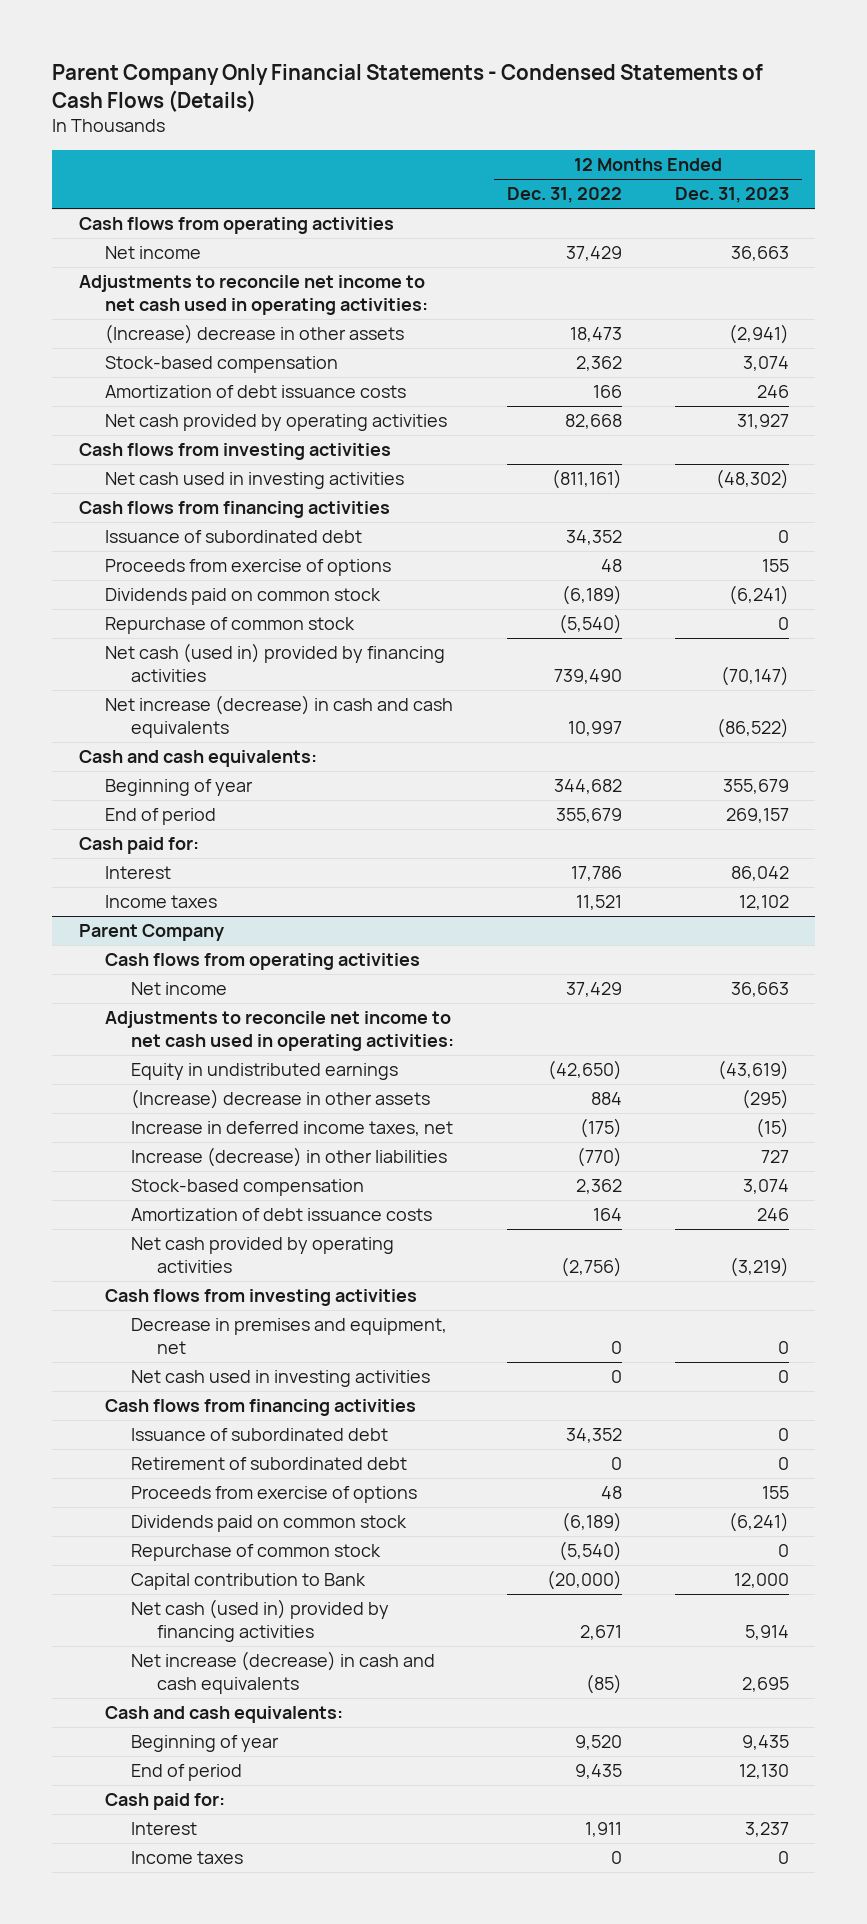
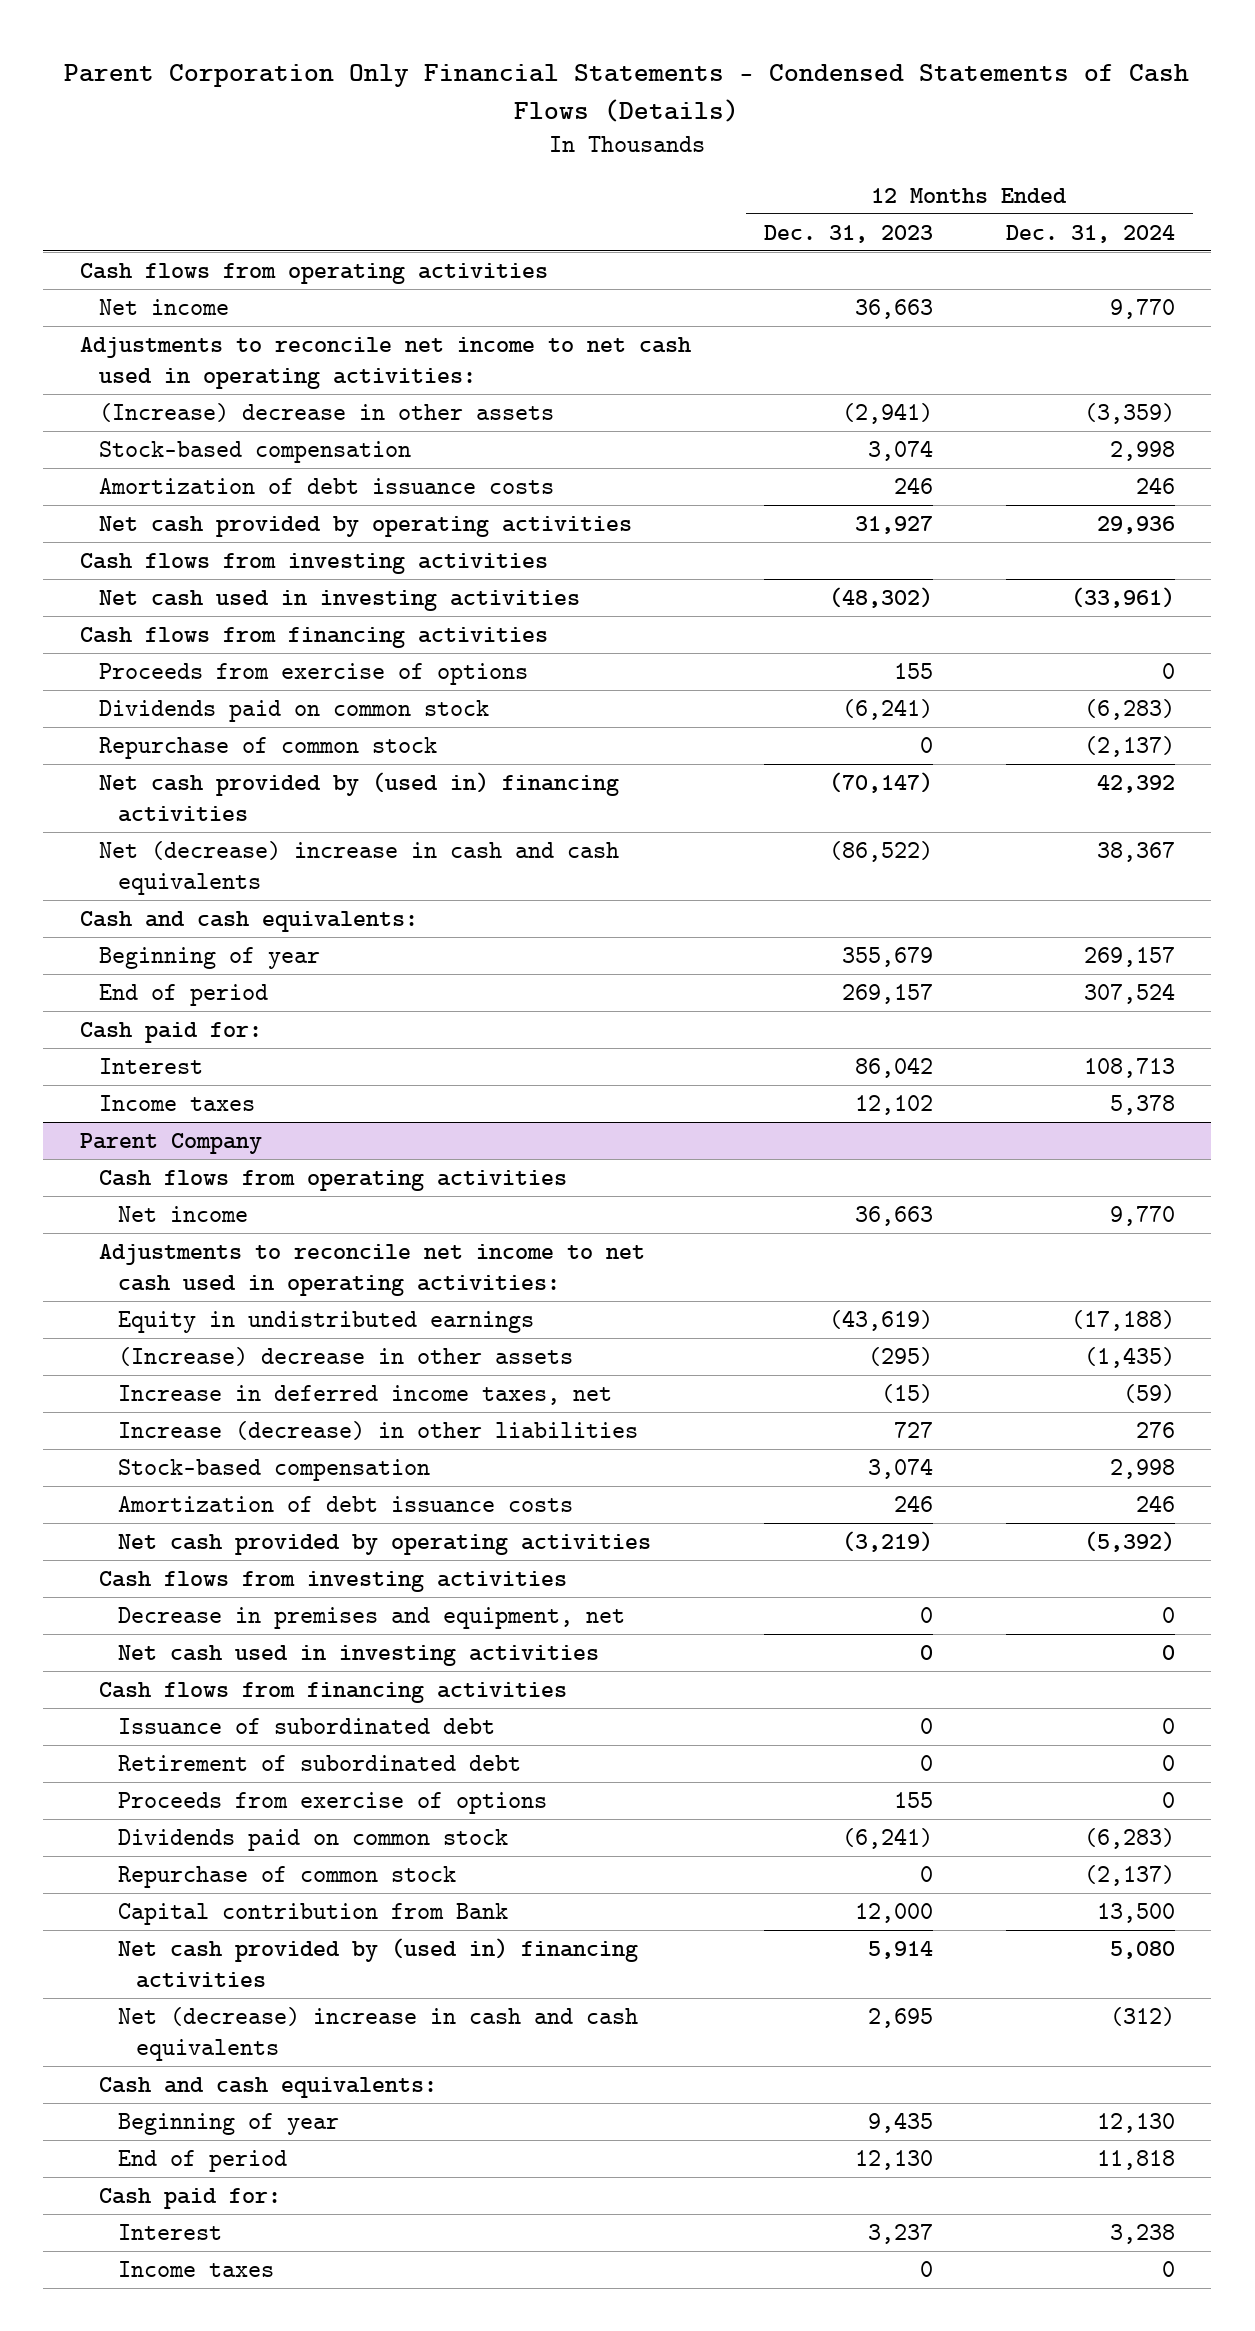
[51,63,763,112] Parent Company Only Financial Statements - Condensed Statements of Cash Flows (Details) -> [64,64,1190,123] Parent Corporation Only Financial Statements - Condensed Statements of Cash Flows (Details)
[506,187,622,204] Dec. 31, 2022 -> none
none -> [1005,224,1175,243] Dec. 31, 2024
[104,530,362,544] Issuance of subordinated debt -> none
[104,643,445,683] Net cash (used in) provided by financing activities -> [98,772,619,823] Net cash provided by (used in) financing activities
[104,695,453,739] Net increase (decrease) in cash and cash equivalents -> [98,841,619,896] Net (decrease) increase in cash and cash equivalents
[130,1573,366,1591] Capital contribution to Bank -> [117,1903,508,1926] Capital contribution from Bank
[130,1599,389,1643] Net cash (used in) provided by financing activities -> [117,1938,638,1989] Net cash provided by (used in) financing activities
[130,1651,435,1695] Net increase (decrease) in cash and cash equivalents -> [117,2007,638,2062] Net (decrease) increase in cash and cash equivalents

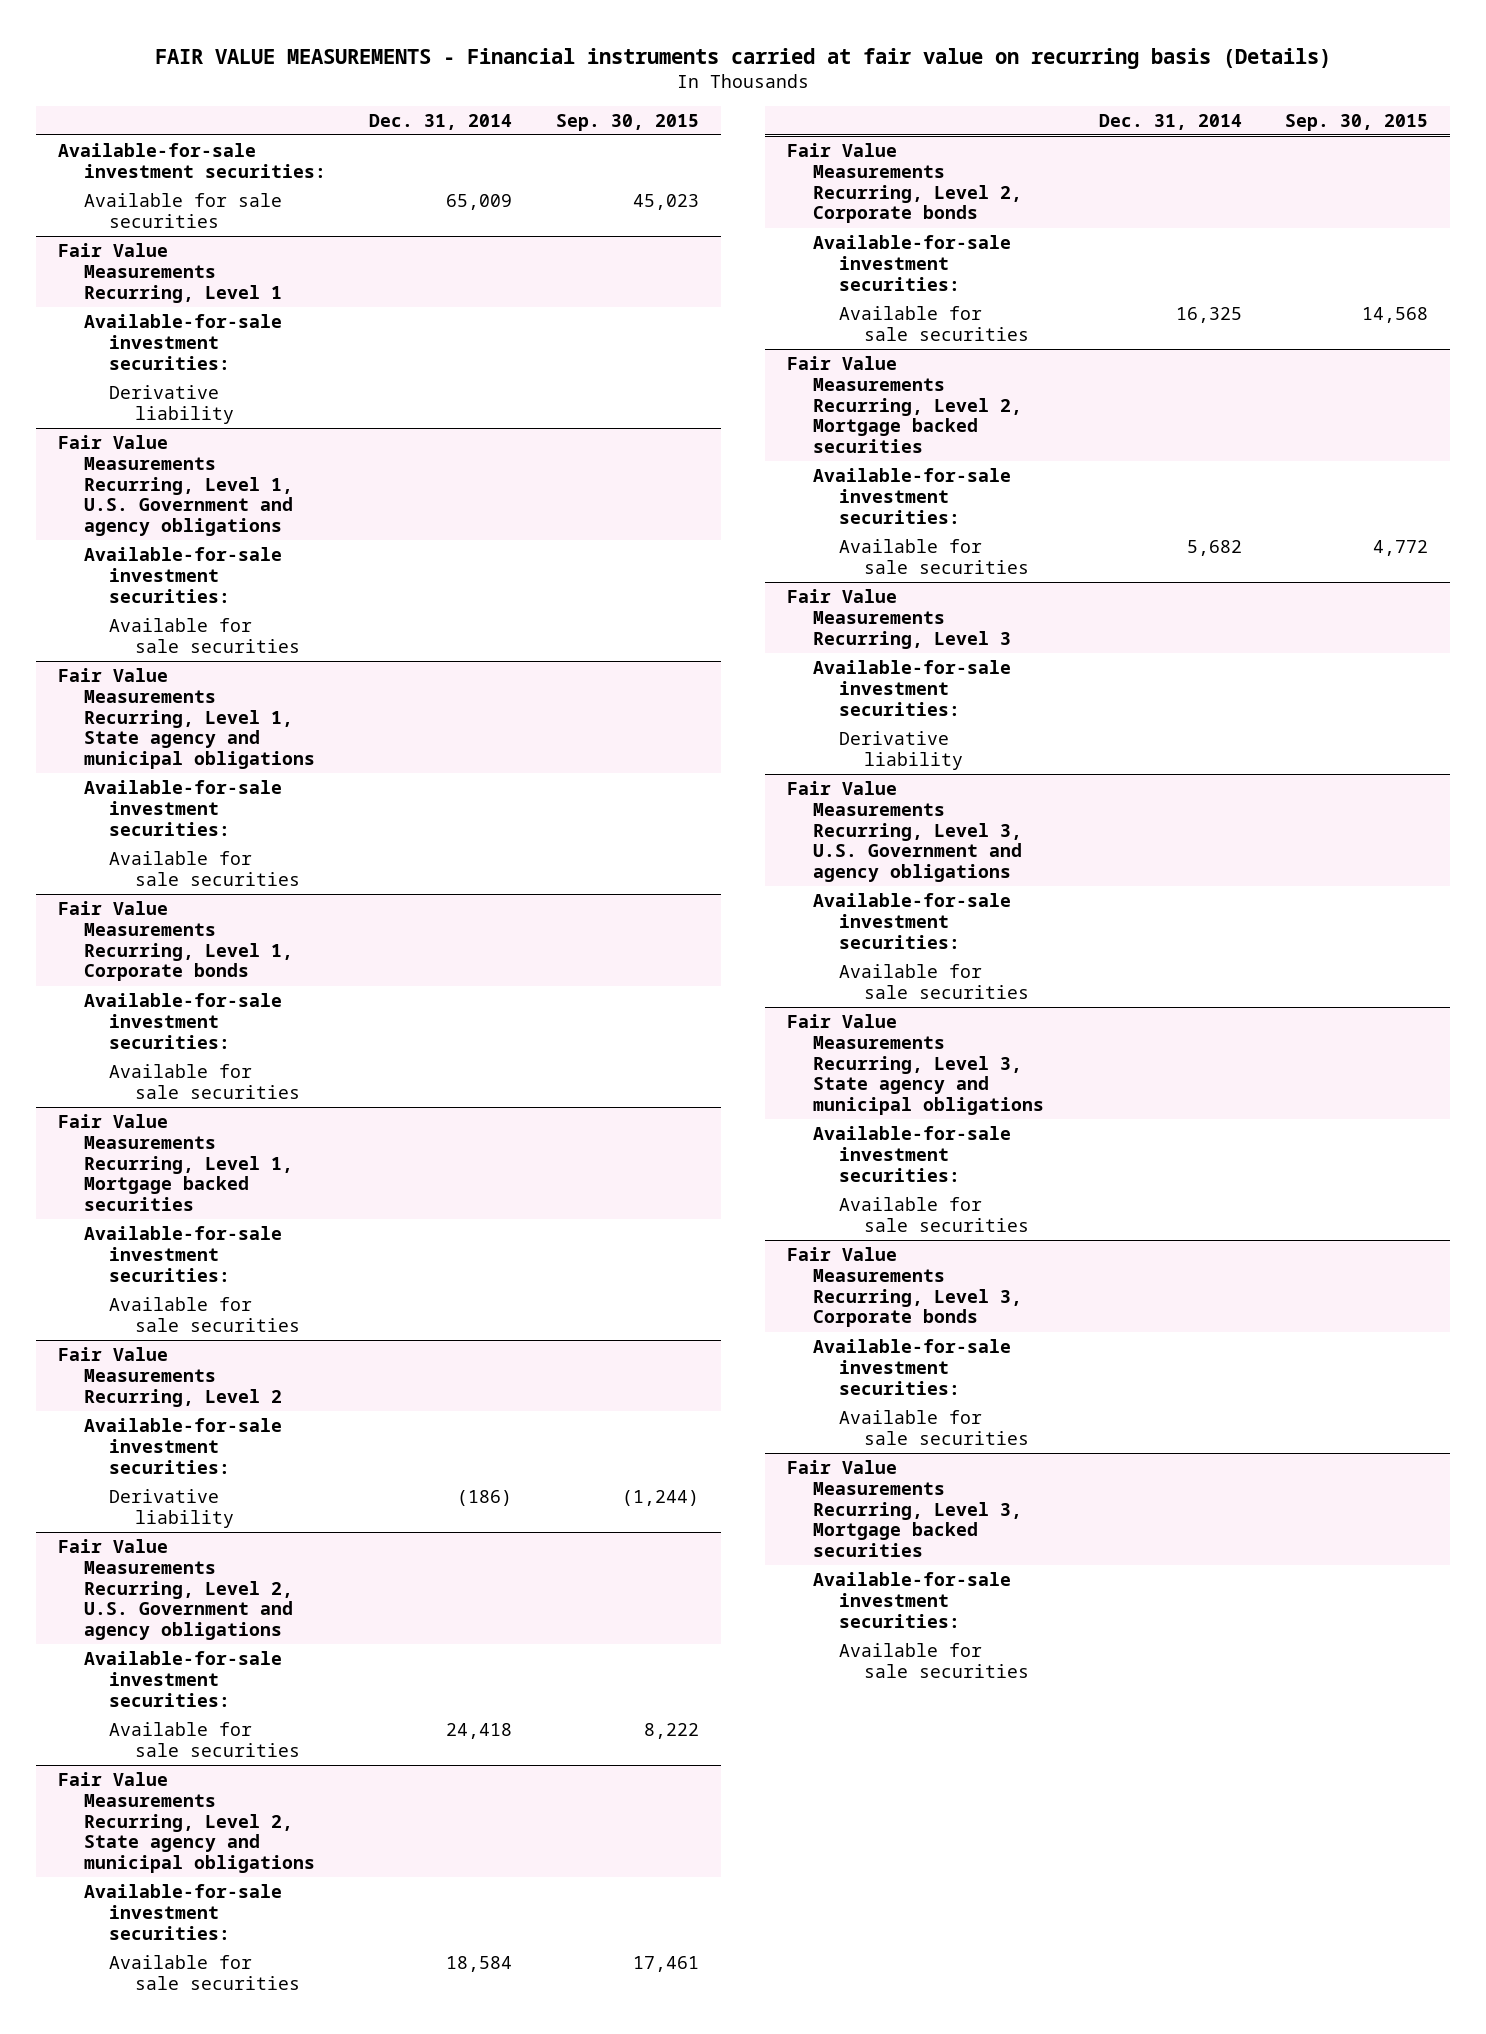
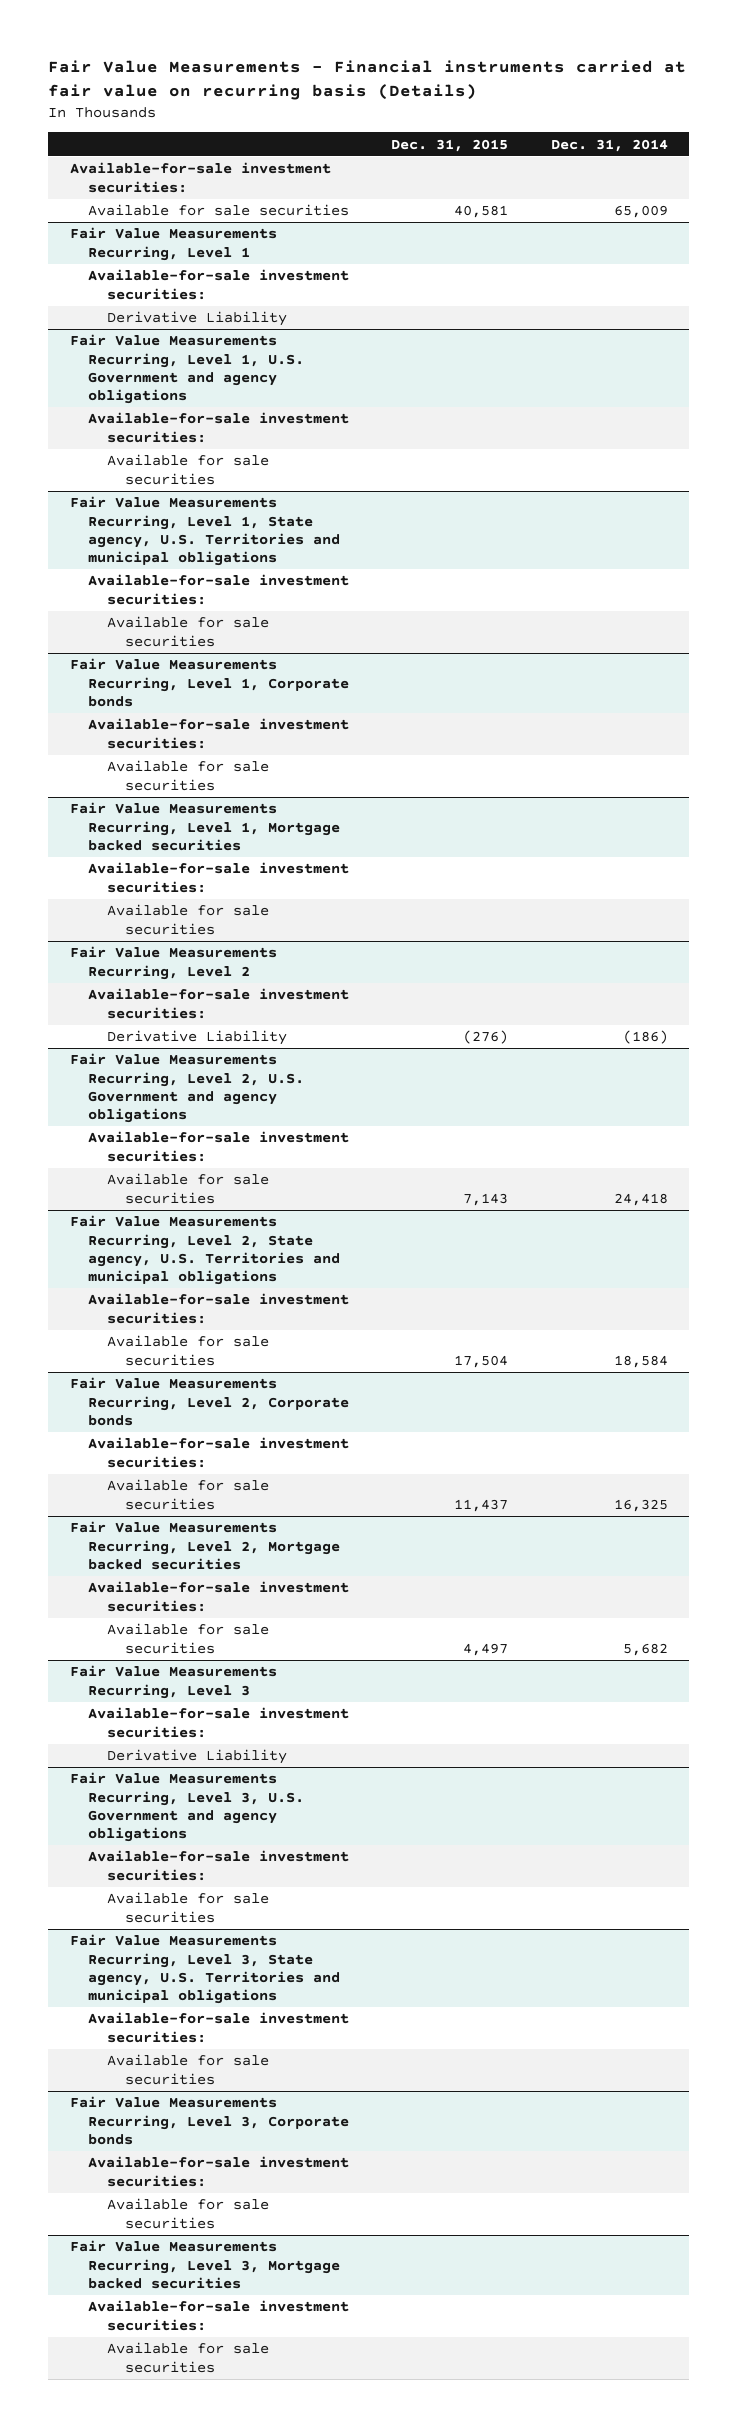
[155,47,1332,69] FAIR VALUE MEASUREMENTS - Financial instruments carried at fair value on recurring basis (Details) -> [48,60,687,101] Fair Value Measurements - Financial instruments carried at fair value on recurring basis (Details)
[556,113,700,131] Sep. 30, 2015 -> none
none -> [391,138,509,152] Dec. 31, 2015
[109,384,235,424] Derivative liability -> [106,311,287,327] Derivative Liability
[58,667,315,770] Fair Value Measurements Recurring, Level 1, State agency and municipal obligations -> [69,496,341,567] Fair Value Measurements Recurring, Level 1, State agency, U.S. Territories and municipal obligations
[109,1488,235,1528] Derivative liability -> [106,1030,287,1046] Derivative Liability
[58,1771,315,1874] Fair Value Measurements Recurring, Level 2, State agency and municipal obligations -> [69,1215,341,1286] Fair Value Measurements Recurring, Level 2, State agency, U.S. Territories and municipal obligations
[838,730,964,770] Derivative liability -> [106,1749,287,1765] Derivative Liability
[787,1013,1044,1116] Fair Value Measurements Recurring, Level 3, State agency and municipal obligations -> [69,1934,341,2005] Fair Value Measurements Recurring, Level 3, State agency, U.S. Territories and municipal obligations

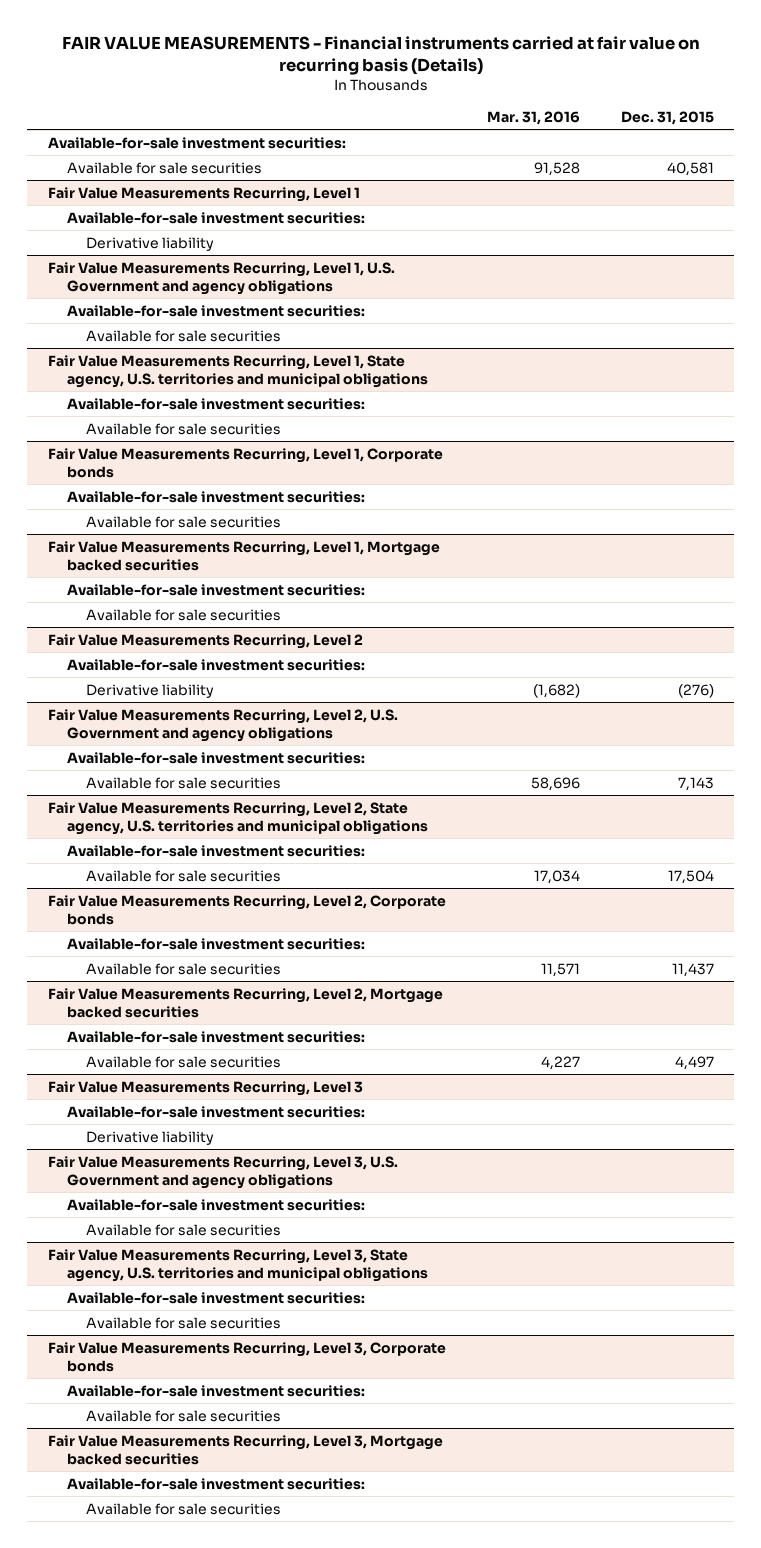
[48,60,687,101] Fair Value Measurements - Financial instruments carried at fair value on recurring basis (Details) -> [61,36,700,76] FAIR VALUE MEASUREMENTS - Financial instruments carried at fair value on recurring basis (Details)
[550,138,668,152] Dec. 31, 2014 -> none
none -> [486,111,580,126] Mar. 31, 2016
[106,311,287,327] Derivative Liability -> [86,236,215,251] Derivative liability
[69,496,341,567] Fair Value Measurements Recurring, Level 1, State agency, U.S. Territories and municipal obligations -> [47,354,428,388] Fair Value Measurements Recurring, Level 1, State agency, U.S. territories and municipal obligations
[106,1030,287,1046] Derivative Liability -> [86,683,215,698] Derivative liability
[69,1215,341,1286] Fair Value Measurements Recurring, Level 2, State agency, U.S. Territories and municipal obligations -> [47,801,428,835] Fair Value Measurements Recurring, Level 2, State agency, U.S. territories and municipal obligations
[106,1749,287,1765] Derivative Liability -> [86,1130,215,1145] Derivative liability
[69,1934,341,2005] Fair Value Measurements Recurring, Level 3, State agency, U.S. Territories and municipal obligations -> [47,1248,428,1282] Fair Value Measurements Recurring, Level 3, State agency, U.S. territories and municipal obligations

